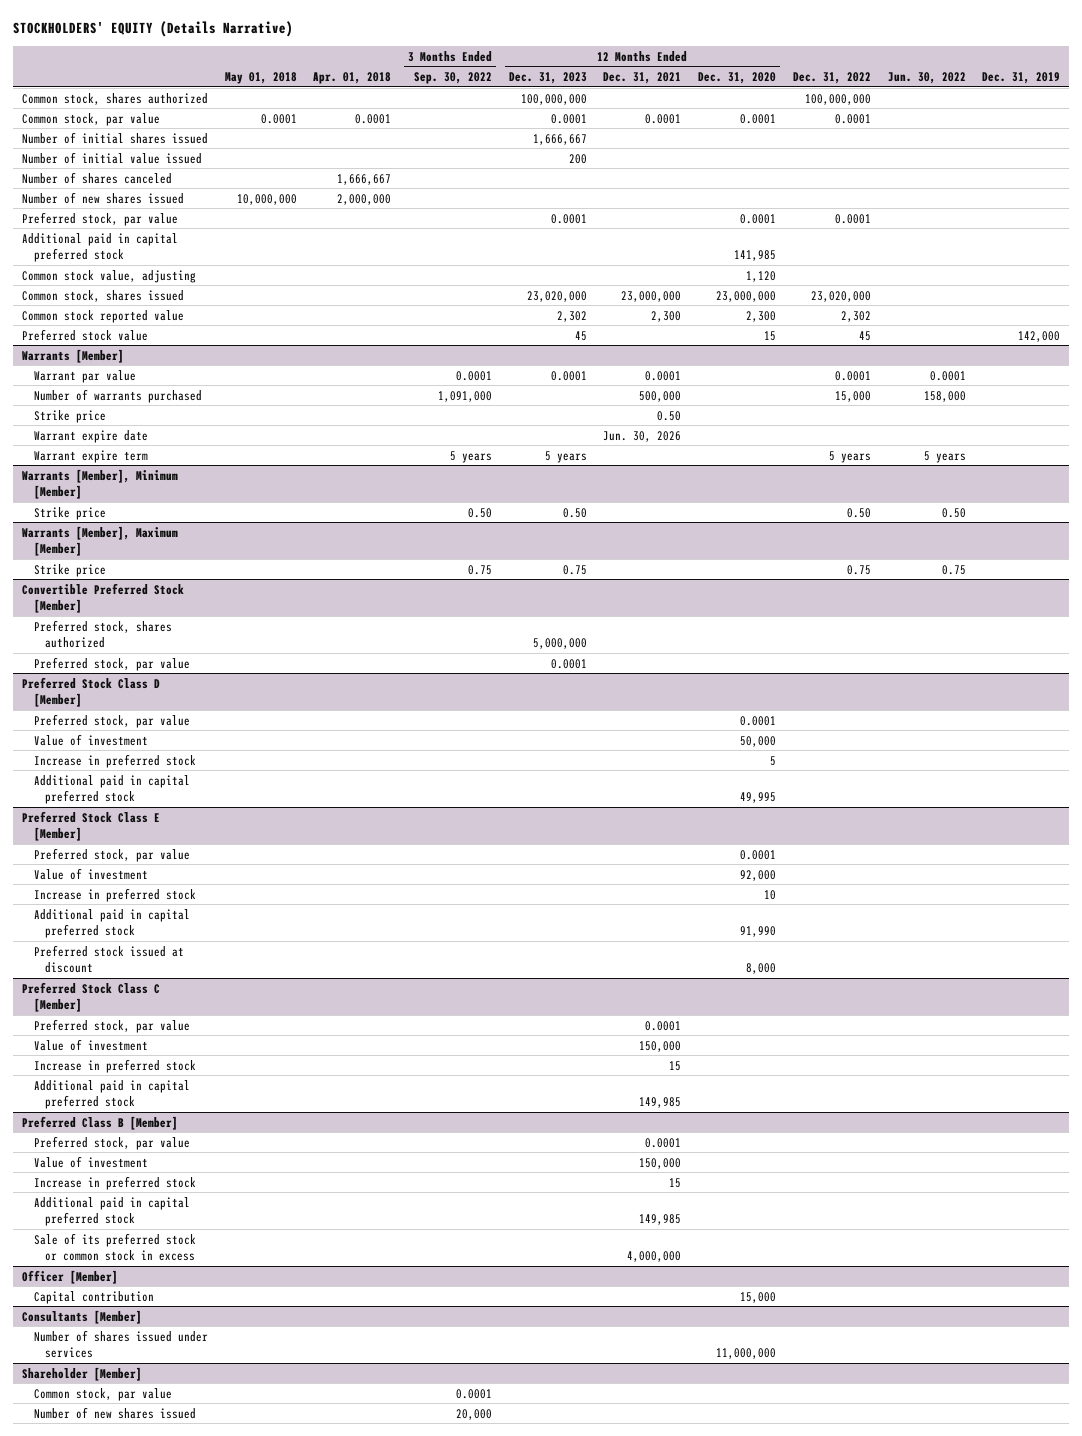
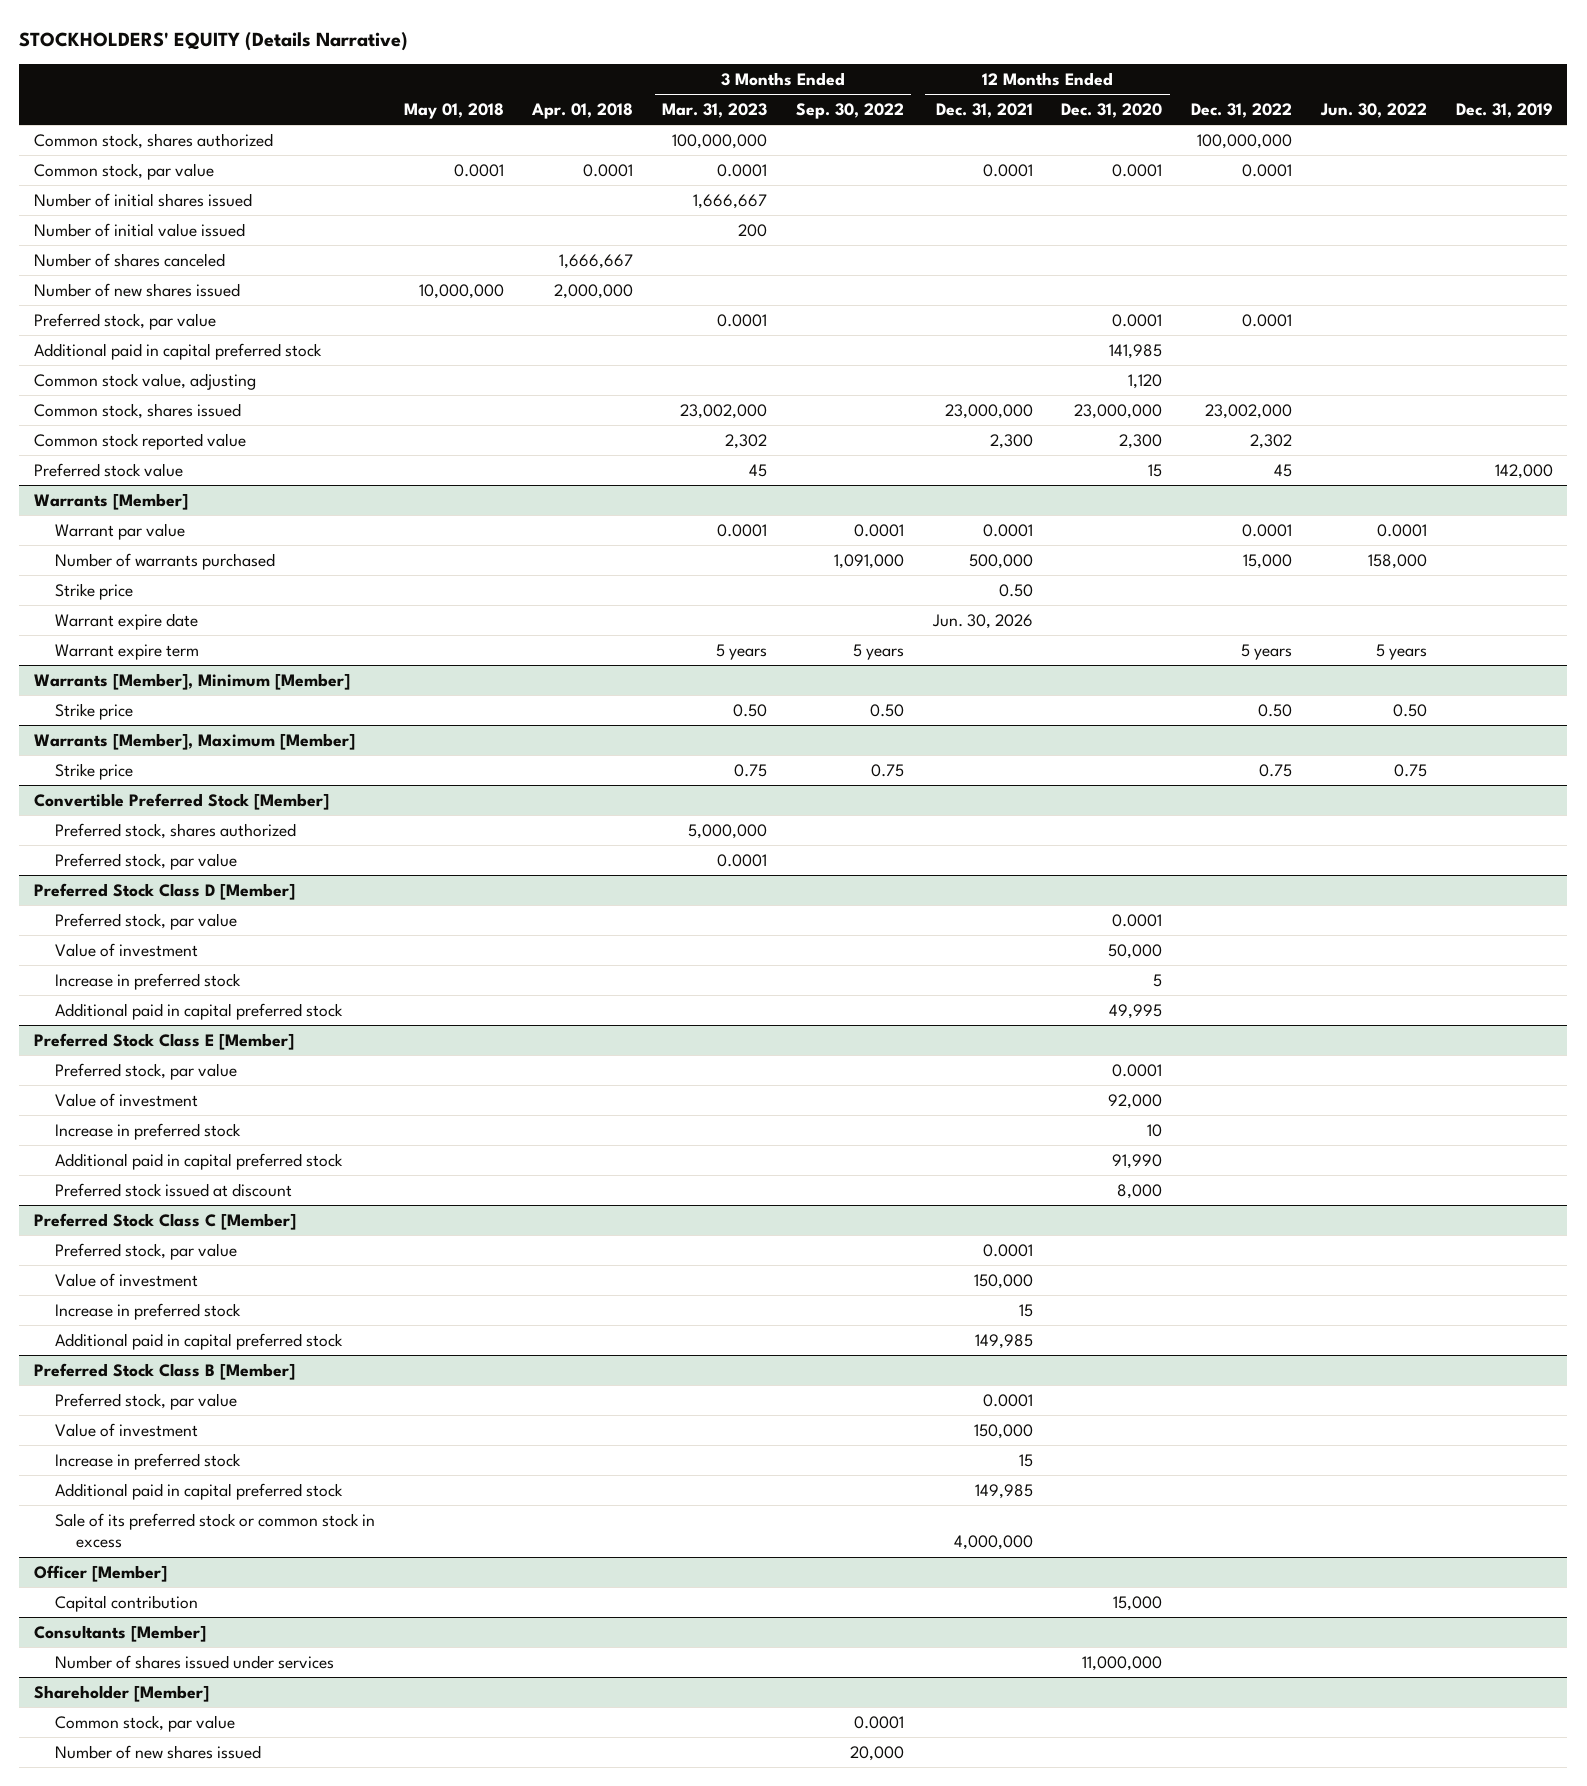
[508,71,587,84] Dec. 31, 2023 -> none
none -> [662,103,768,119] Mar. 31, 2023
[810,290,871,302] 23,020,000 -> [1205,403,1293,419] 23,002,000
[21,1115,178,1130] Preferred Class B [Member] -> [33,1362,295,1380] Preferred Stock Class B [Member]

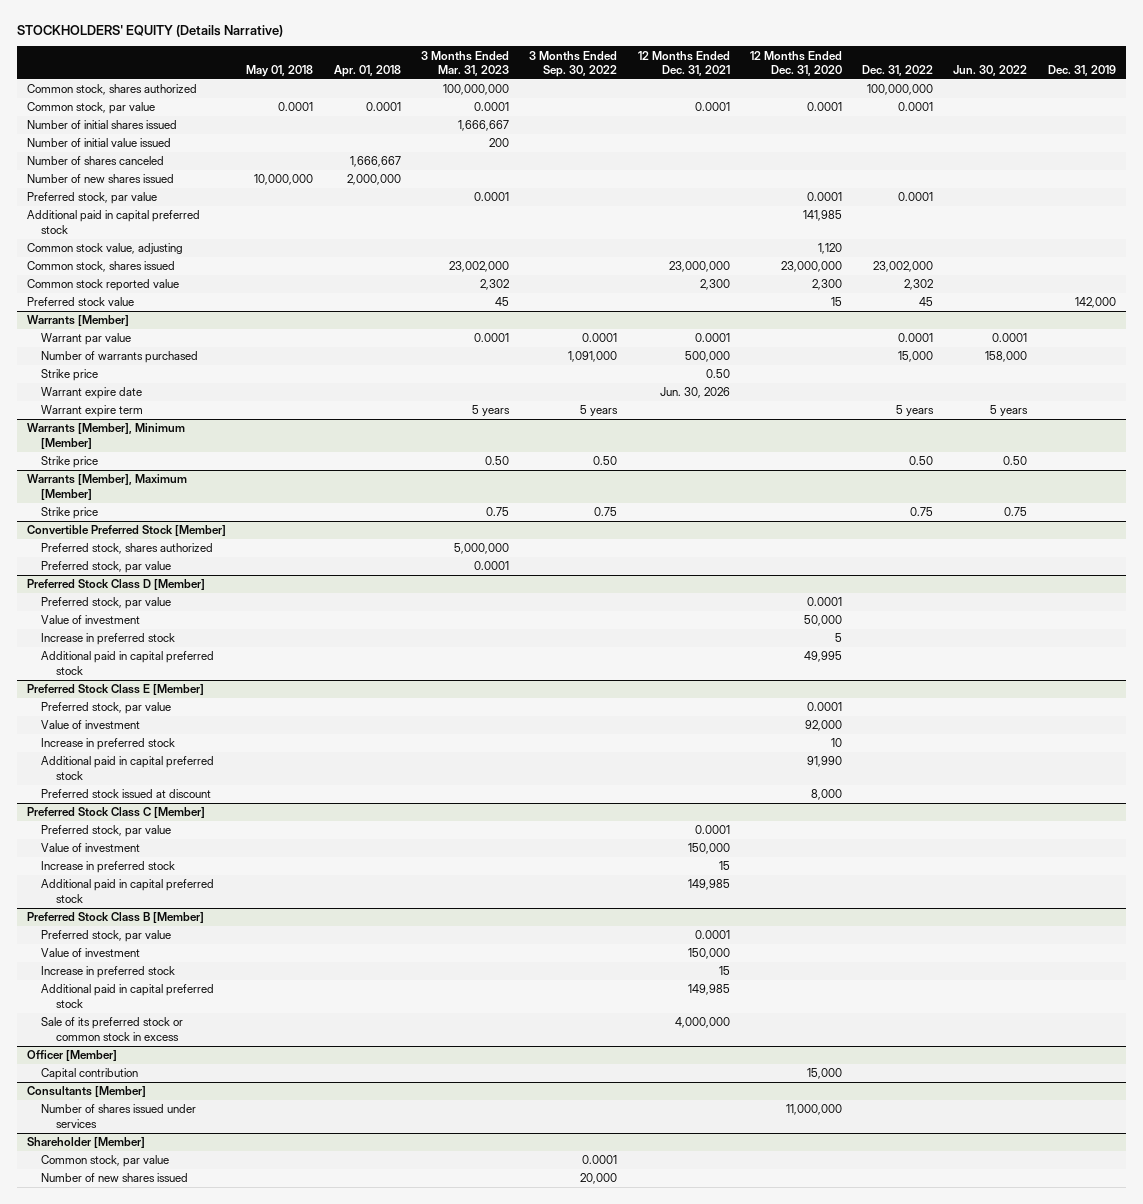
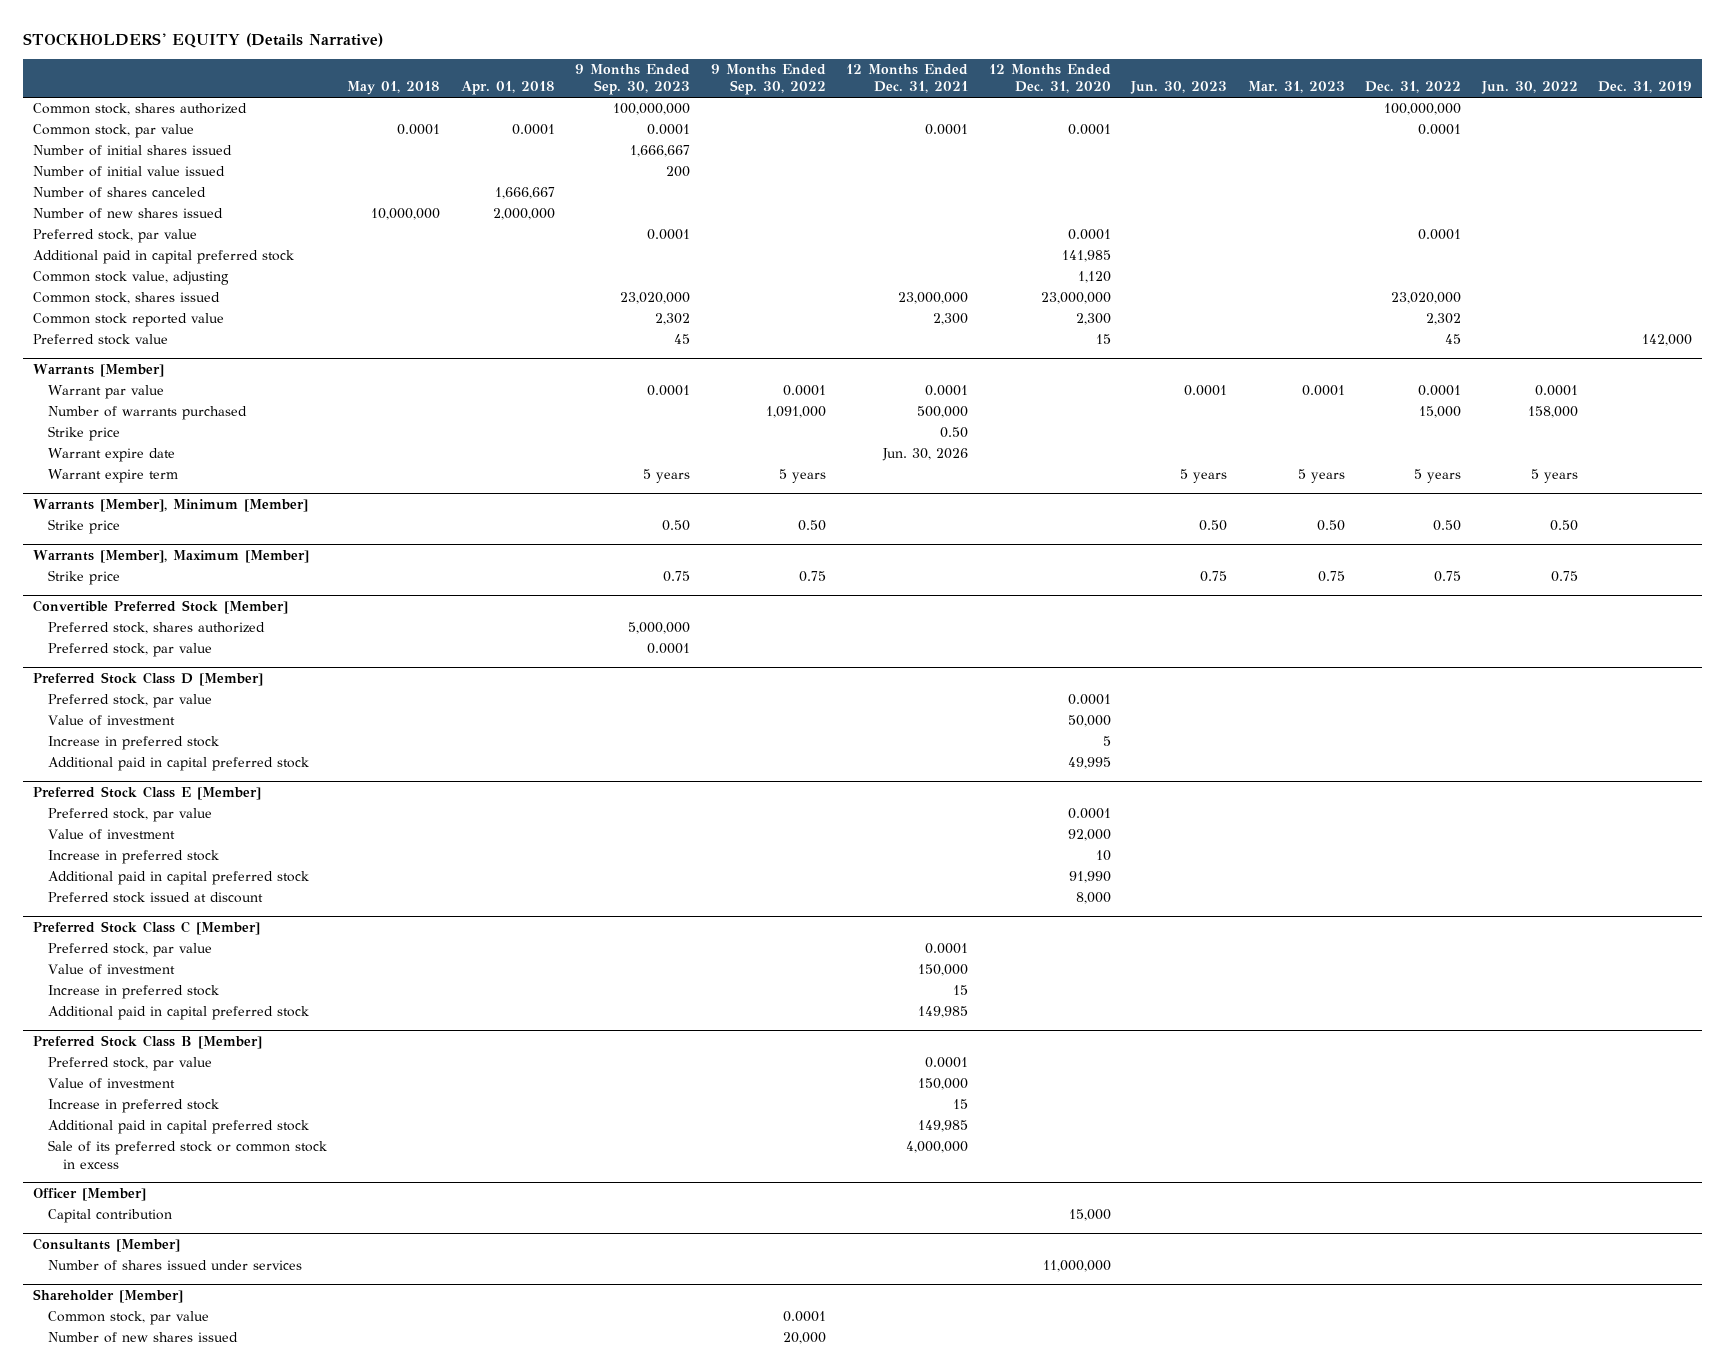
[420,50,509,76] 3 Months Ended Mar. 31, 2023 -> none
[529,50,618,77] 3 Months Ended Sep. 30, 2022 -> none
none -> [575,64,691,96] 9 Months Ended Sep. 30, 2023
none -> [710,64,826,96] 9 Months Ended Sep. 30, 2022
none -> [1130,81,1228,95] Jun. 30, 2023
none -> [1247,81,1345,94] Mar. 31, 2023
[873,261,934,273] 23,002,000 -> [1391,292,1462,305] 23,020,000

